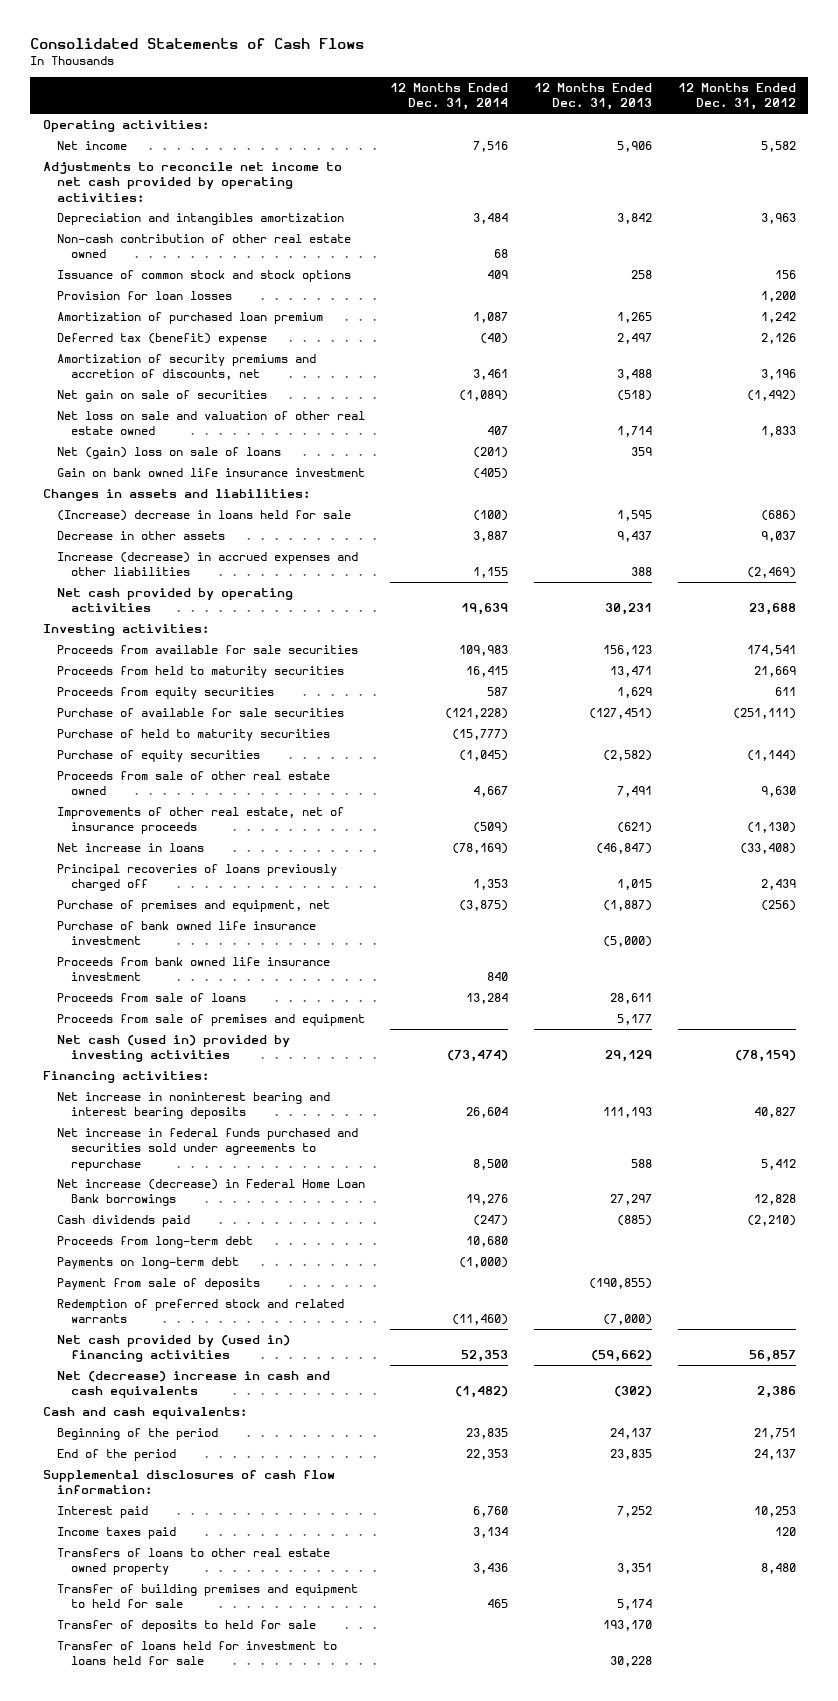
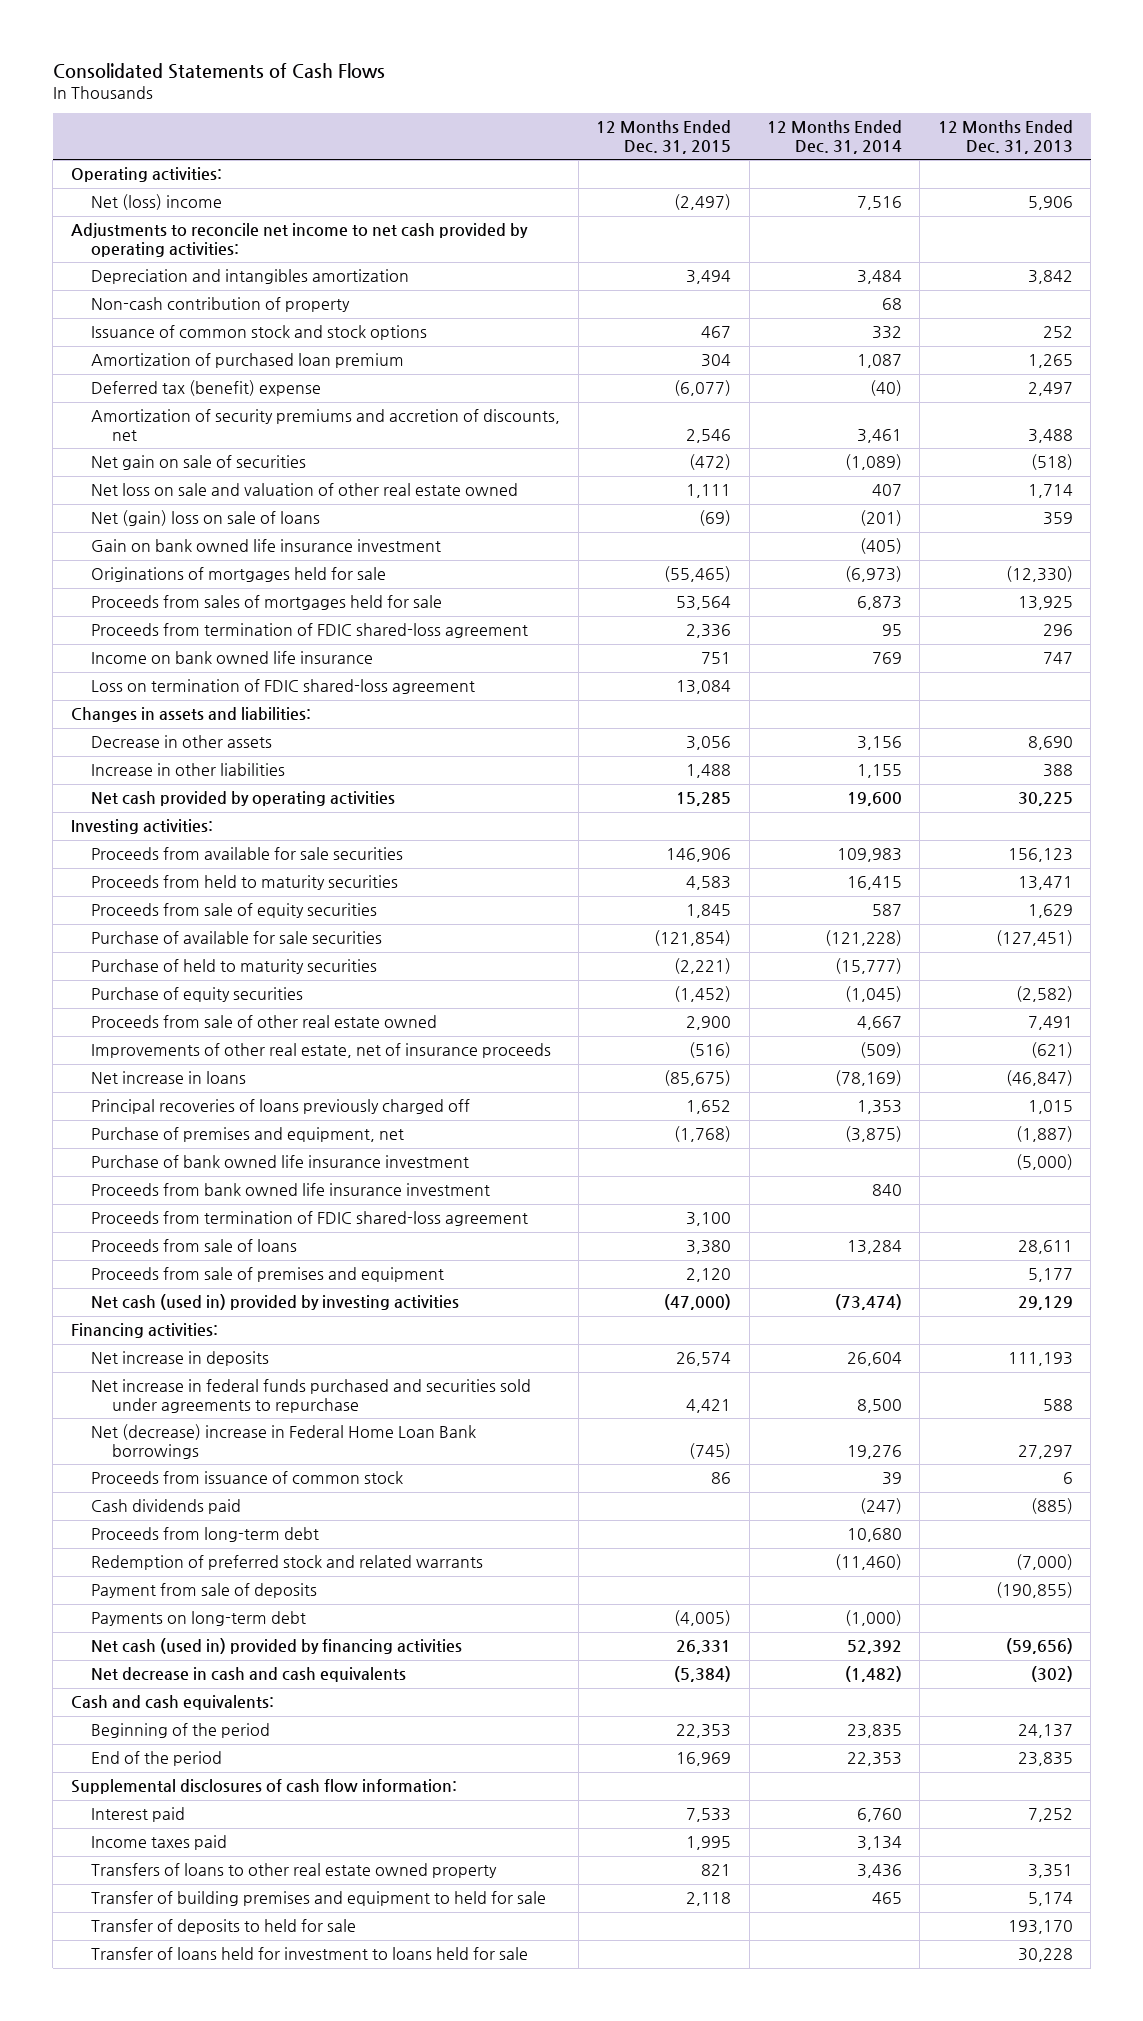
[677,82,796,111] 12 Months Ended Dec. 31, 2012 -> none
none -> [596,120,732,154] 12 Months Ended Dec. 31, 2015
[56,140,127,150] Net income -> [91,194,223,211] Net (loss) income
[56,290,232,300] Provision for loan losses -> none
[56,233,351,259] Non-cash contribution of other real estate owned -> [91,297,351,313] Non-cash contribution of property
[487,269,509,279] 409 -> [871,326,902,340] 332
[630,269,652,279] 258 -> [1042,326,1073,339] 252
none -> [91,567,387,583] Originations of mortgages held for sale
none -> [91,595,443,611] Proceeds from sales of mortgages held for sale
none -> [91,623,529,639] Proceeds from termination of FDIC shared-loss agreement
none -> [91,651,374,665] Income on bank owned life insurance
none -> [91,679,476,695] Loss on termination of FDIC shared-loss agreement
[56,509,351,521] (Increase) decrease in loans held for sale -> none
[473,530,509,542] 3,887 -> [856,736,902,751] 3,156
[616,530,652,542] 9,437 -> [1027,736,1073,751] 8,690
[56,551,358,577] Increase (decrease) in accrued expenses and other liabilities -> [91,763,286,777] Increase in other liabilities
[461,603,509,616] 19,639 -> [846,792,902,807] 19,600
[604,603,652,616] 30,231 -> [1017,792,1073,807] 30,225
[56,686,274,699] Proceeds from equity securities -> [91,903,378,919] Proceeds from sale of equity securities
none -> [91,1211,529,1227] Proceeds from termination of FDIC shared-loss agreement
[56,1091,330,1120] Net increase in noninterest bearing and interest bearing deposits -> [91,1351,270,1367] Net increase in deposits
[56,1178,365,1207] Net increase (decrease) in Federal Home Loan Bank borrowings -> [91,1424,477,1459] Net (decrease) increase in Federal Home Loan Bank borrowings
none -> [91,1471,404,1485] Proceeds from issuance of common stock
[56,1277,260,1290] Payment from sale of deposits -> [91,1583,318,1599] Payment from sale of deposits
[56,1256,239,1269] Payments on long-term debt -> [91,1611,307,1627] Payments on long-term debt
[56,1334,290,1363] Net cash provided by (used in) financing activities -> [91,1638,463,1655] Net cash (used in) provided by financing activities
[461,1350,509,1363] 52,353 -> [846,1640,902,1655] 52,392
[590,1350,652,1363] (59,662) -> [1005,1638,1073,1655] (59,656)
[56,1370,330,1399] Net (decrease) increase in cash and cash equivalents -> [91,1667,407,1683] Net decrease in cash and cash equivalents

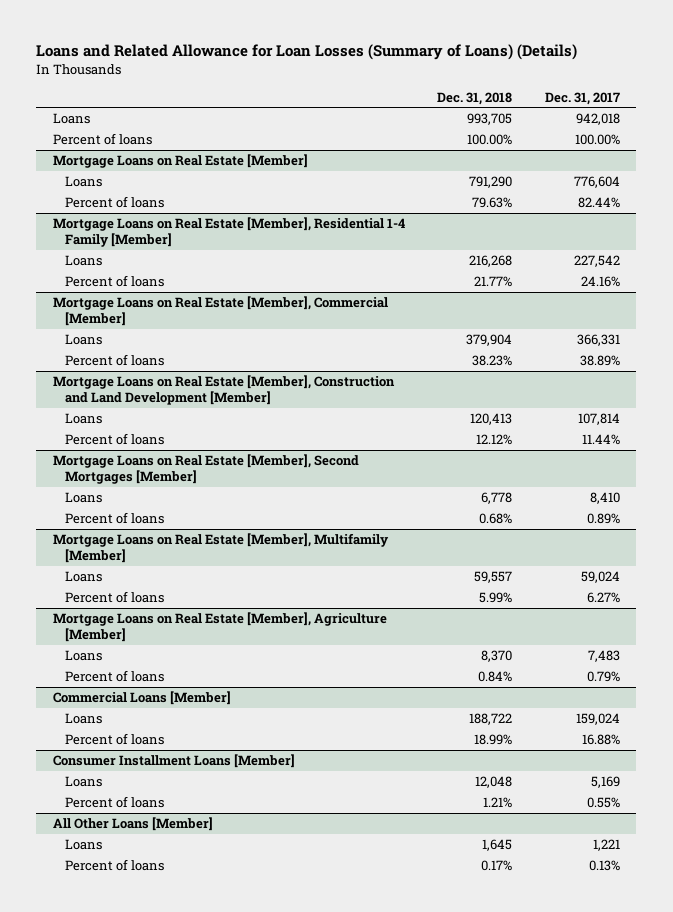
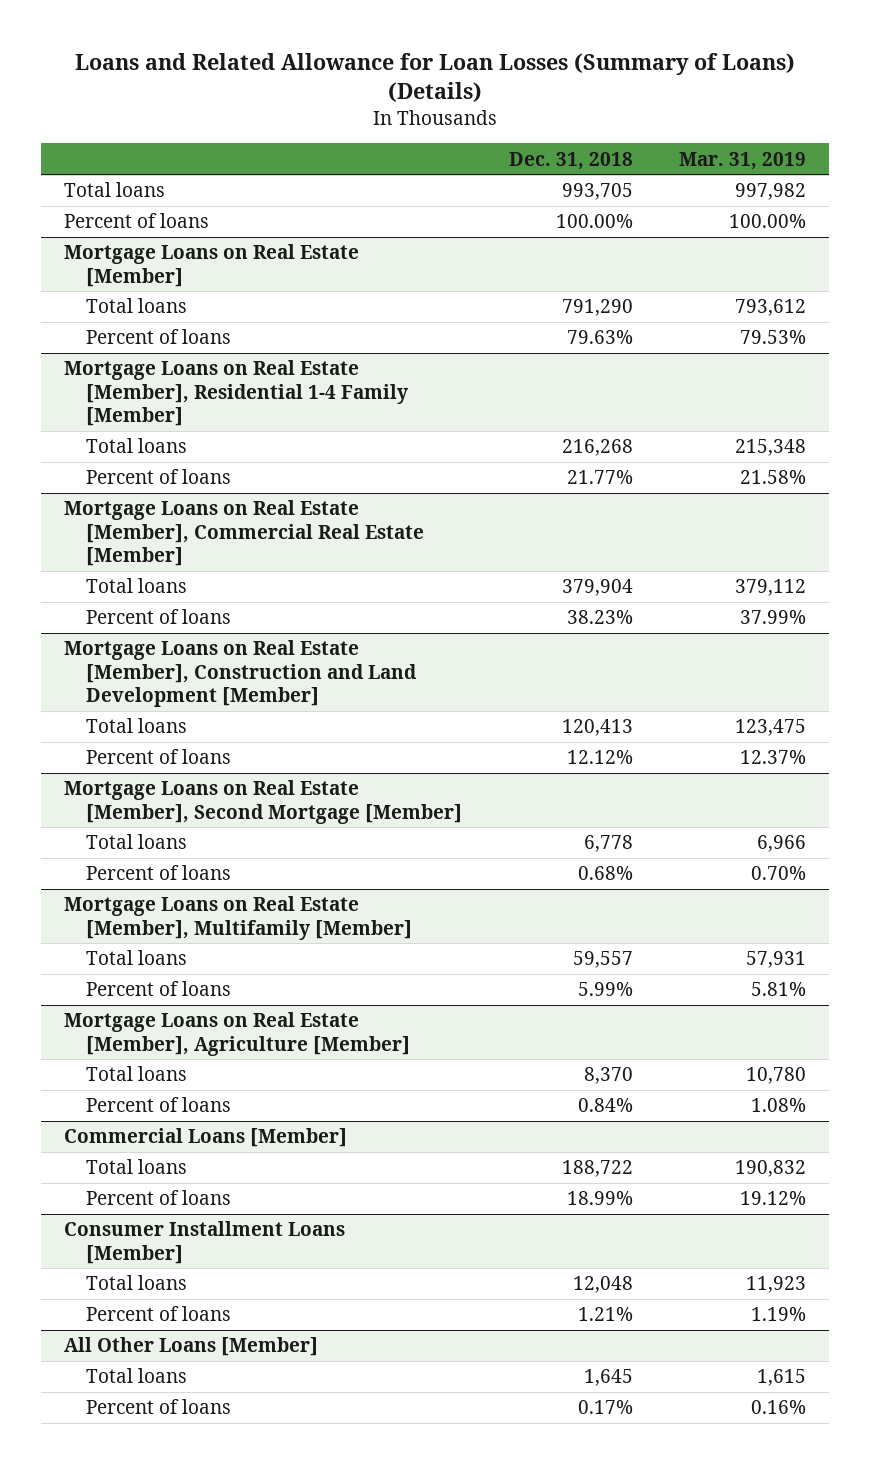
[545,91,621,105] Dec. 31, 2017 -> none
none -> [678,151,806,170] Mar. 31, 2019
[52,112,90,124] Loans -> [63,182,165,198] Total loans
[64,175,102,187] Loans -> [86,298,188,314] Total loans
[64,254,102,266] Loans -> [86,438,188,454] Total loans
[52,295,388,327] Mortgage Loans on Real Estate [Member], Commercial [Member] -> [63,500,425,567] Mortgage Loans on Real Estate [Member], Commercial Real Estate [Member]
[64,333,102,345] Loans -> [86,578,188,594] Total loans
[64,412,102,424] Loans -> [86,718,188,734] Total loans
[52,453,359,485] Mortgage Loans on Real Estate [Member], Second Mortgages [Member] -> [63,780,463,824] Mortgage Loans on Real Estate [Member], Second Mortgage [Member]
[64,491,102,503] Loans -> [86,834,188,850] Total loans
[64,570,102,582] Loans -> [86,950,188,966] Total loans
[64,649,102,661] Loans -> [86,1066,188,1082] Total loans
[64,712,102,724] Loans -> [86,1159,188,1175] Total loans
[64,775,102,787] Loans -> [86,1275,188,1291] Total loans
[64,838,102,850] Loans -> [86,1368,188,1384] Total loans

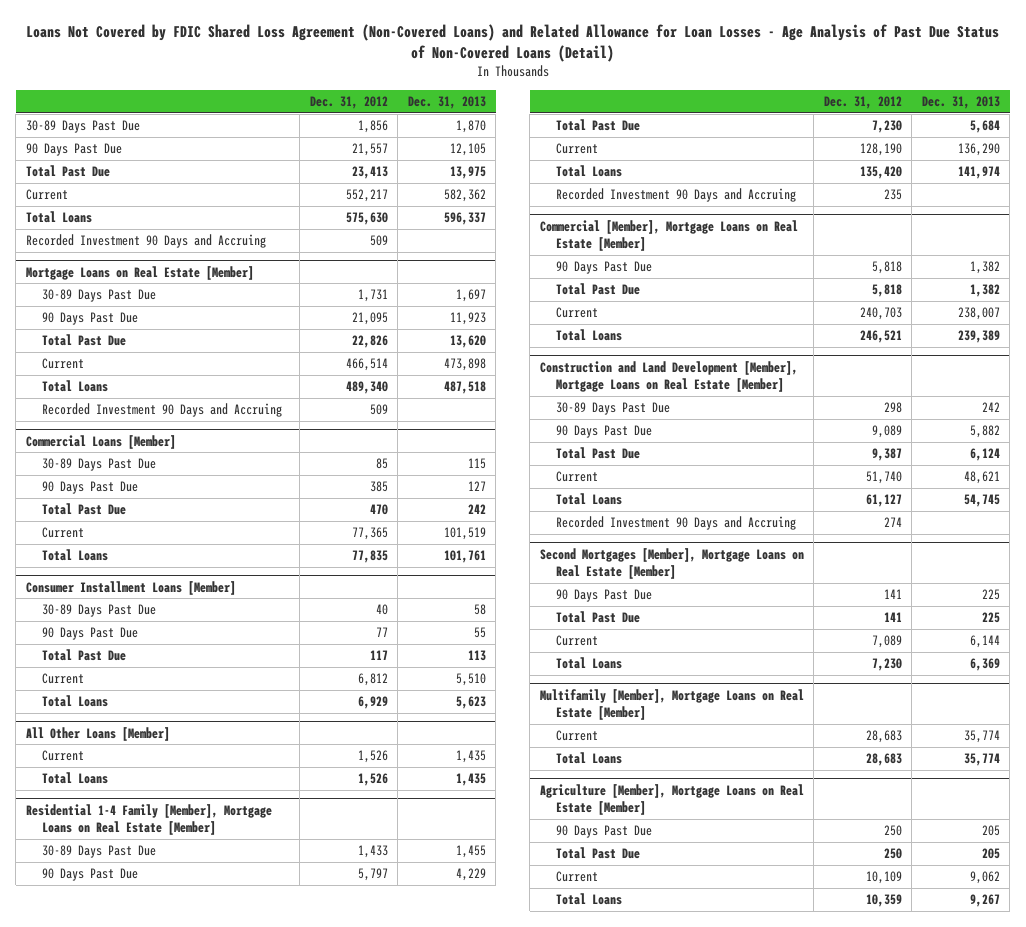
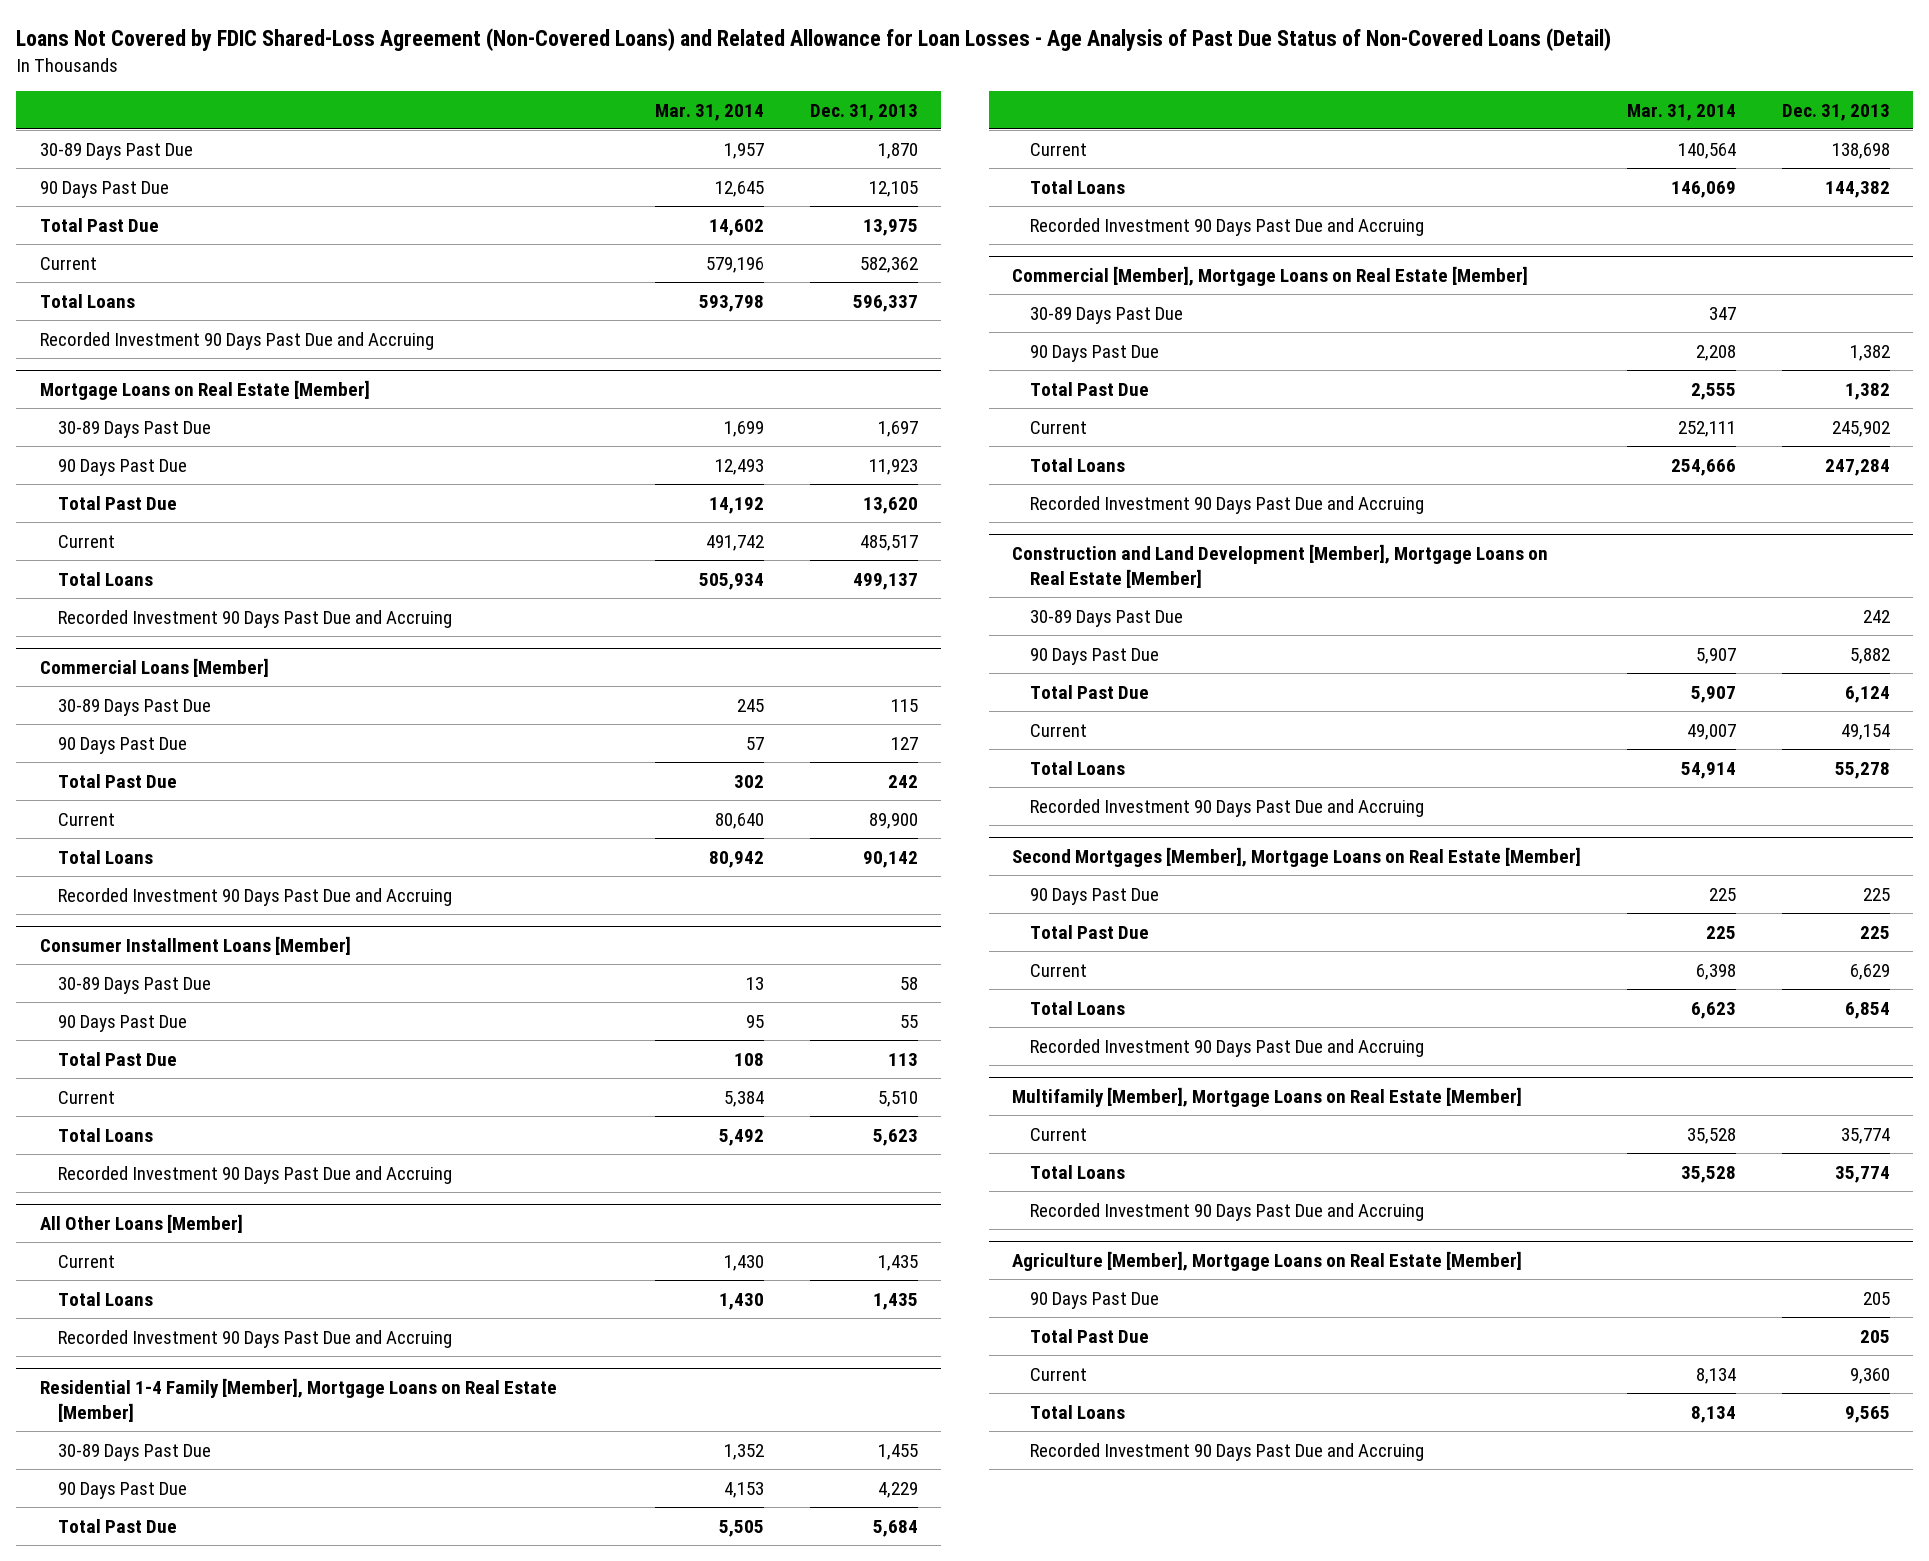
[25,23,999,62] Loans Not Covered by FDIC Shared Loss Agreement (Non-Covered Loans) and Related Allowance for Loan Losses - Age Analysis of Past Due Status of Non-Covered Loans (Detail) -> [16,28,1612,52] Loans Not Covered by FDIC Shared-Loss Agreement (Non-Covered Loans) and Related Allowance for Loan Losses - Age Analysis of Past Due Status of Non-Covered Loans (Detail)
[309,95,388,109] Dec. 31, 2012 -> none
none -> [654,103,764,121] Mar. 31, 2014
[25,234,266,249] Recorded Investment 90 Days and Accruing -> [39,331,434,350] Recorded Investment 90 Days Past Due and Accruing
[443,358,486,372] 473,898 -> [859,534,918,551] 485,517
[443,381,486,395] 487,518 -> [852,572,918,590] 499,137
[41,403,282,418] Recorded Investment 90 Days and Accruing -> [57,609,452,628] Recorded Investment 90 Days Past Due and Accruing
[443,527,486,541] 101,519 -> [868,812,918,829] 89,900
[443,550,486,564] 101,761 -> [862,850,918,868] 90,142
none -> [57,887,452,906] Recorded Investment 90 Days Past Due and Accruing
none -> [57,1165,452,1184] Recorded Investment 90 Days Past Due and Accruing
none -> [57,1329,452,1348] Recorded Investment 90 Days Past Due and Accruing
[957,143,1000,157] 136,290 -> [1831,142,1890,159] 138,698
[957,166,1000,180] 141,974 -> [1824,180,1890,198] 144,382
[555,188,796,203] Recorded Investment 90 Days and Accruing -> [1029,217,1424,236] Recorded Investment 90 Days Past Due and Accruing
none -> [1029,306,1183,324] 30-89 Days Past Due
[957,307,1000,321] 238,007 -> [1831,420,1890,437] 245,902
[957,330,1000,344] 239,389 -> [1824,458,1890,476] 247,284
none -> [1029,495,1424,514] Recorded Investment 90 Days Past Due and Accruing
[963,471,1000,485] 48,621 -> [1840,723,1890,740] 49,154
[963,494,1000,508] 54,745 -> [1834,761,1890,779] 55,278
[555,516,796,531] Recorded Investment 90 Days and Accruing -> [1029,798,1424,817] Recorded Investment 90 Days Past Due and Accruing
[969,635,1000,649] 6,144 -> [1849,963,1890,980] 6,629
[969,658,1000,672] 6,369 -> [1844,1001,1890,1019] 6,854
none -> [1029,1038,1424,1057] Recorded Investment 90 Days Past Due and Accruing
none -> [1029,1202,1424,1221] Recorded Investment 90 Days Past Due and Accruing
[969,871,1000,885] 9,062 -> [1849,1367,1890,1384] 9,360
[969,894,1000,908] 9,267 -> [1844,1405,1890,1423] 9,565
none -> [1029,1442,1424,1461] Recorded Investment 90 Days Past Due and Accruing

